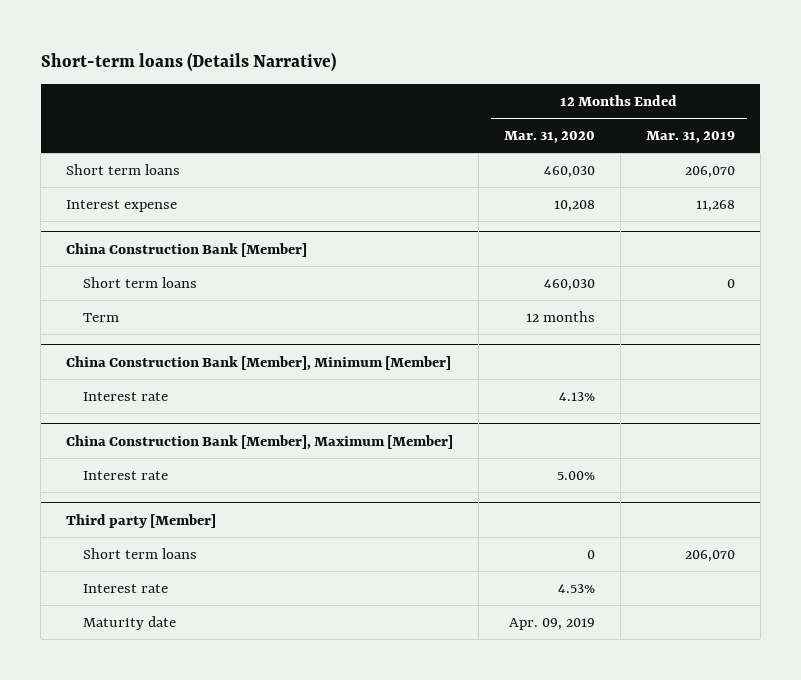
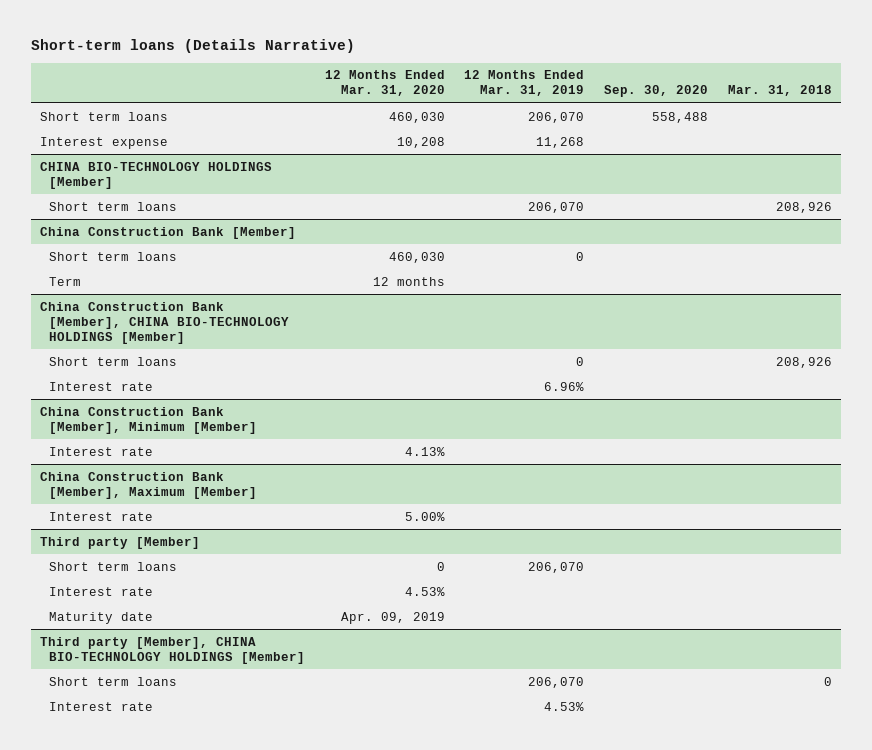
none -> [604,85,709,98] Sep. 30, 2020
none -> [727,85,832,97] Mar. 31, 2018
none -> [40,161,273,189] CHINA BIO-TECHNOLOGY HOLDINGS [Member]
none -> [49,201,178,211] Short term loans
none -> [40,301,290,345] China Construction Bank [Member], CHINA BIO-TECHNOLOGY HOLDINGS [Member]
none -> [49,356,178,366] Short term loans
none -> [49,381,154,391] Interest rate
none -> [40,636,306,664] Third party [Member], CHINA BIO-TECHNOLOGY HOLDINGS [Member]
none -> [49,676,178,686] Short term loans
none -> [49,701,154,711] Interest rate

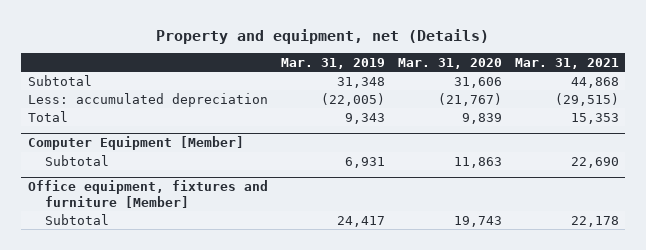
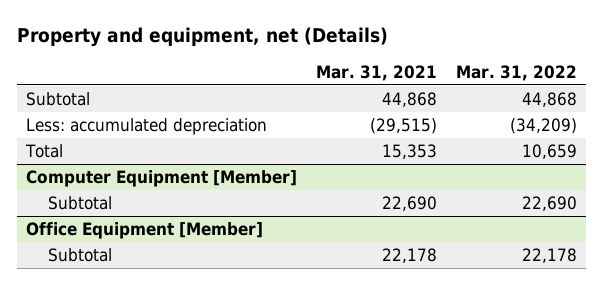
[280,57,385,69] Mar. 31, 2019 -> none
[397,57,502,69] Mar. 31, 2020 -> none
none -> [455,64,577,81] Mar. 31, 2022
[27,180,268,208] Office equipment, fixtures and furniture [Member] -> [26,221,264,239] Office Equipment [Member]

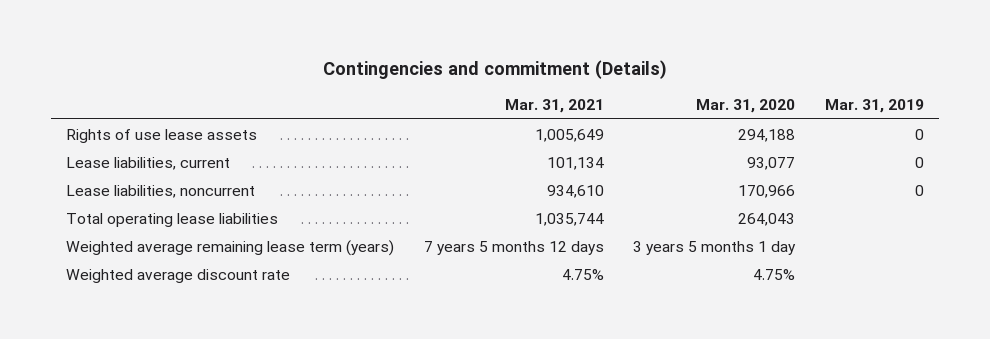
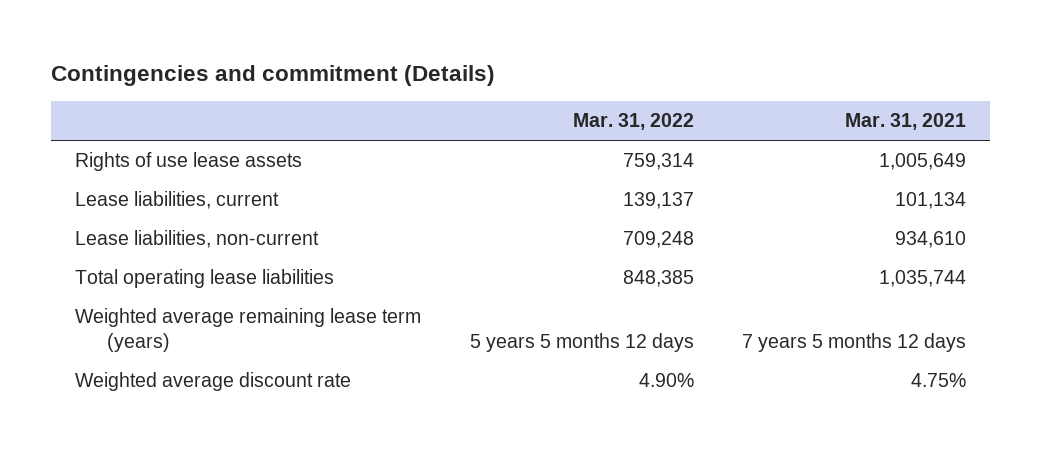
[696,99,796,114] Mar. 31, 2020 -> none
[824,99,924,114] Mar. 31, 2019 -> none
none -> [572,113,694,131] Mar. 31, 2022
[66,184,256,198] Lease liabilities, noncurrent -> [75,230,320,249] Lease liabilities, non-current

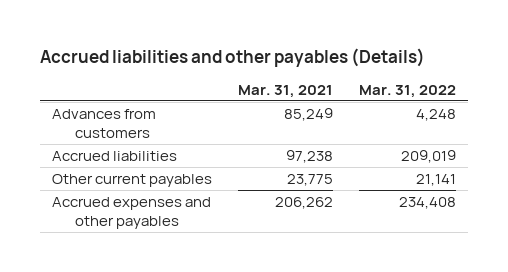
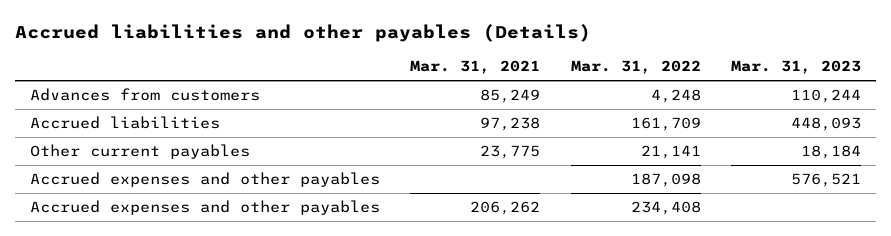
none -> [730,60,861,75] Mar. 31, 2023
[400,150,456,164] 209,019 -> [630,117,701,132] 161,709
none -> [30,172,381,188] Accrued expenses and other payables

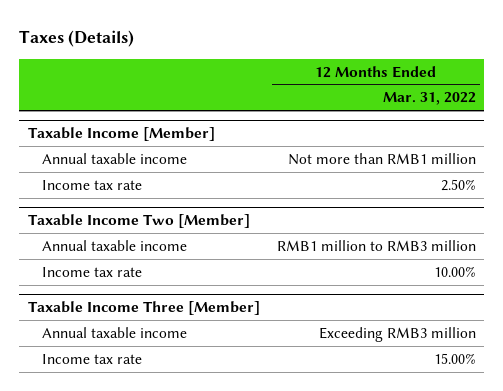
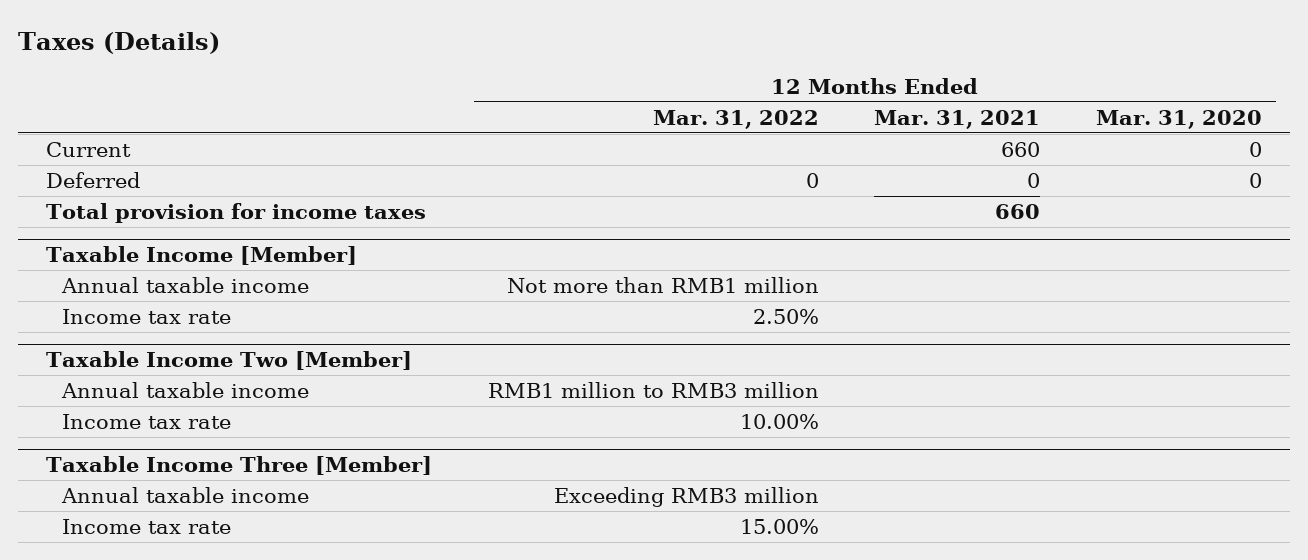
none -> [874,109,1041,129] Mar. 31, 2021
none -> [1096,109,1263,129] Mar. 31, 2020
none -> [46,142,132,158] Current
none -> [46,172,141,189] Deferred
none -> [46,203,427,224] Total provision for income taxes

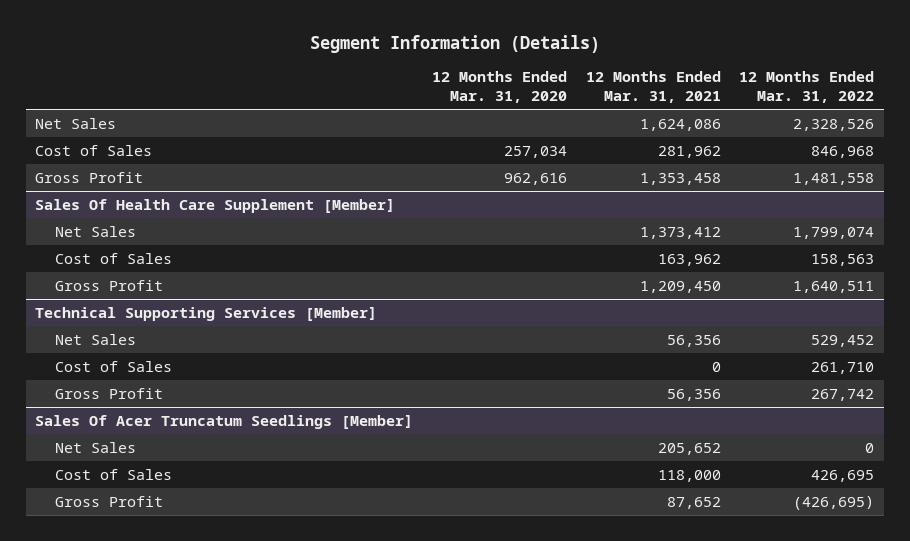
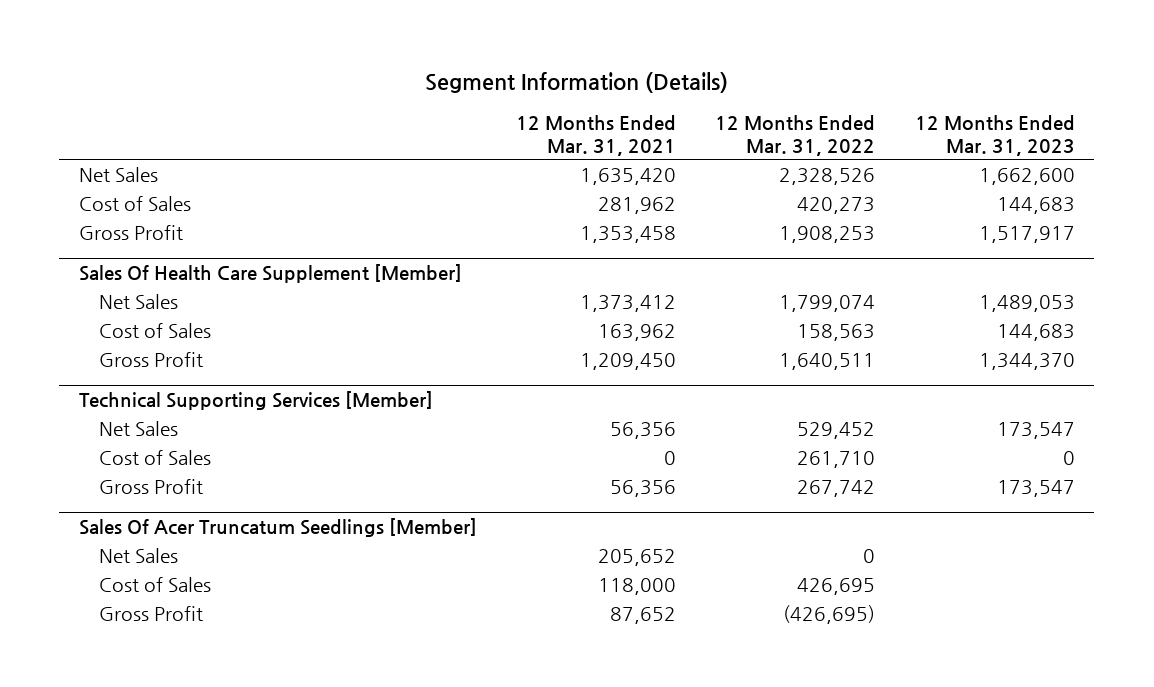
[432,71,568,104] 12 Months Ended Mar. 31, 2020 -> none
none -> [914,114,1075,156] 12 Months Ended Mar. 31, 2023
[639,118,721,131] 1,624,086 -> [580,167,677,185] 1,635,420
[811,145,875,158] 846,968 -> [797,196,876,214] 420,273
[793,172,875,185] 1,481,558 -> [779,225,876,243] 1,908,253

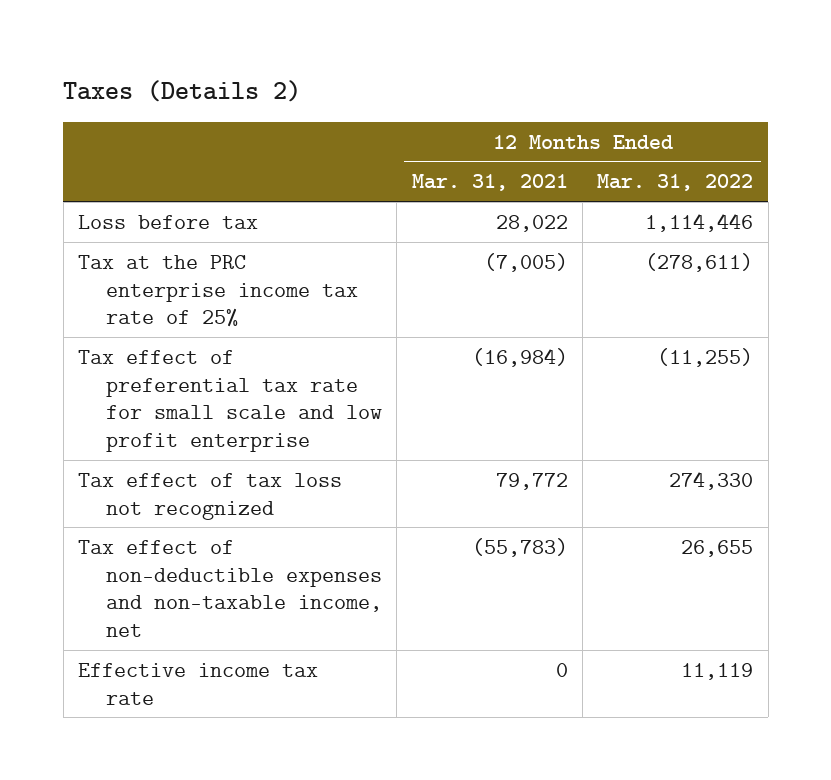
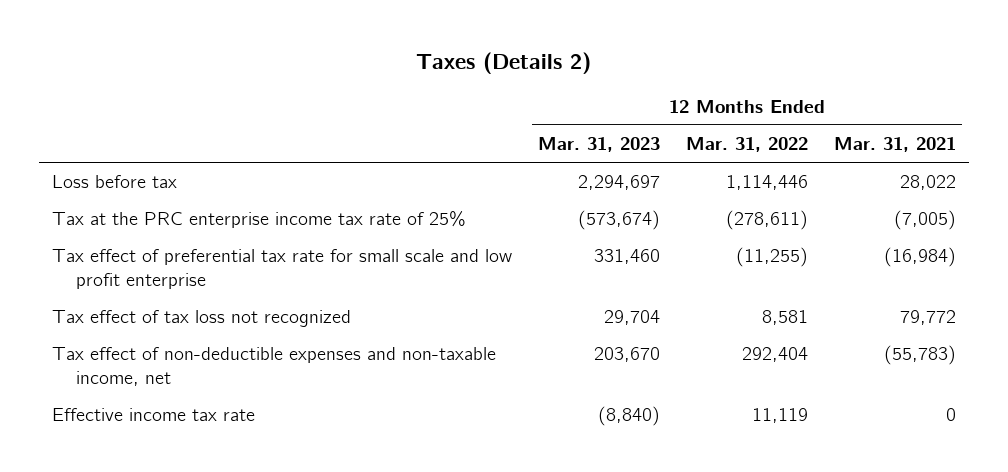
none -> [538,137,661,153] Mar. 31, 2023
[669,470,754,490] 274,330 -> [761,310,808,326] 8,581
[681,539,754,557] 26,655 -> [741,347,808,363] 292,404

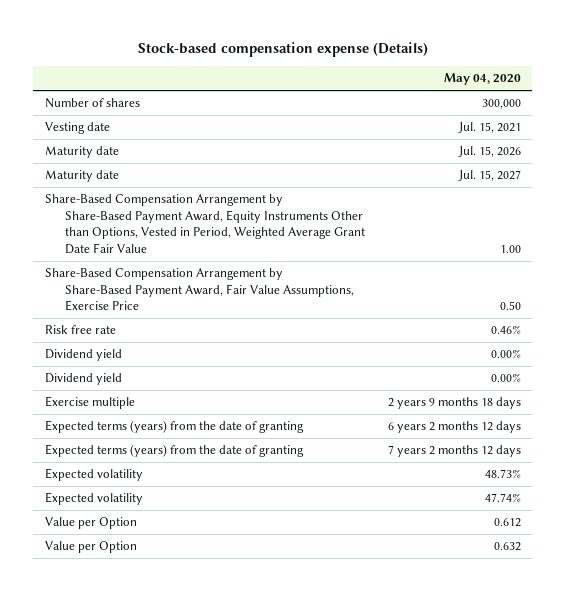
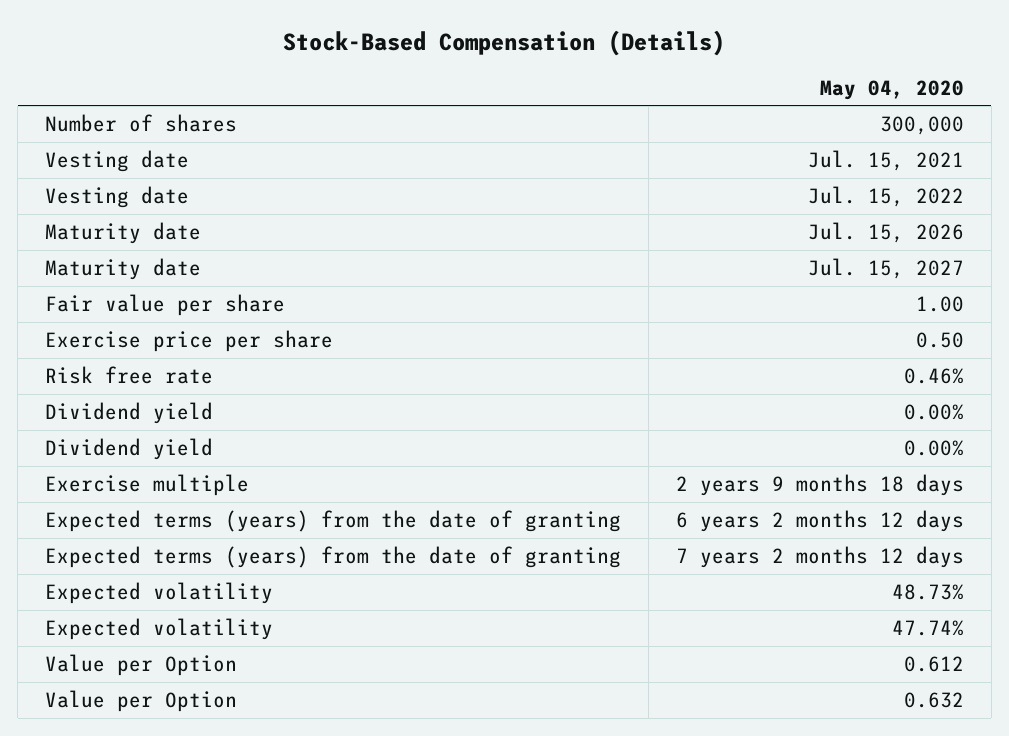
[137,42,428,58] Stock-based compensation expense (Details) -> [283,29,726,56] Stock-Based Compensation (Details)
none -> [45,185,190,208] Vesting date
[44,194,365,254] Share-Based Compensation Arrangement by Share-Based Payment Award, Equity Instruments Other than Options, Vested in Period, Weighted Average Grant Date Fair Value -> [45,293,286,316] Fair value per share
[44,268,354,312] Share-Based Compensation Arrangement by Share-Based Payment Award, Fair Value Assumptions, Exercise Price -> [45,329,334,352] Exercise price per share

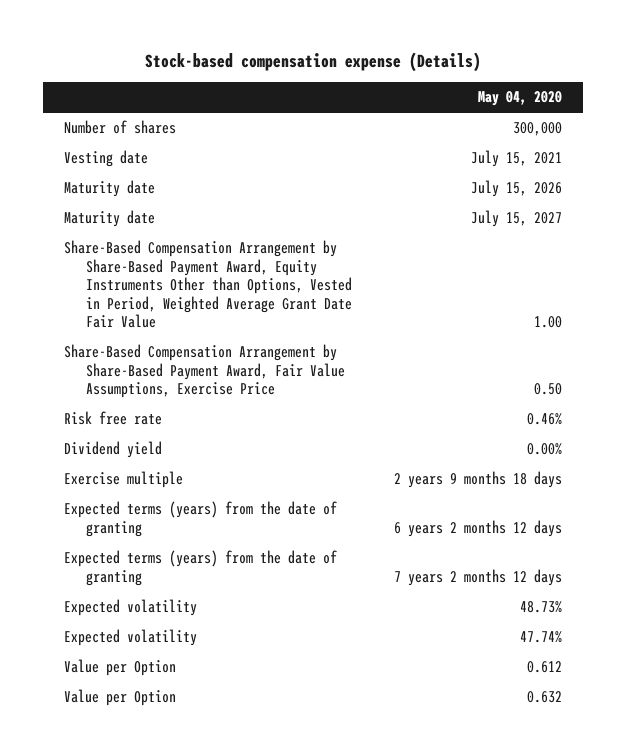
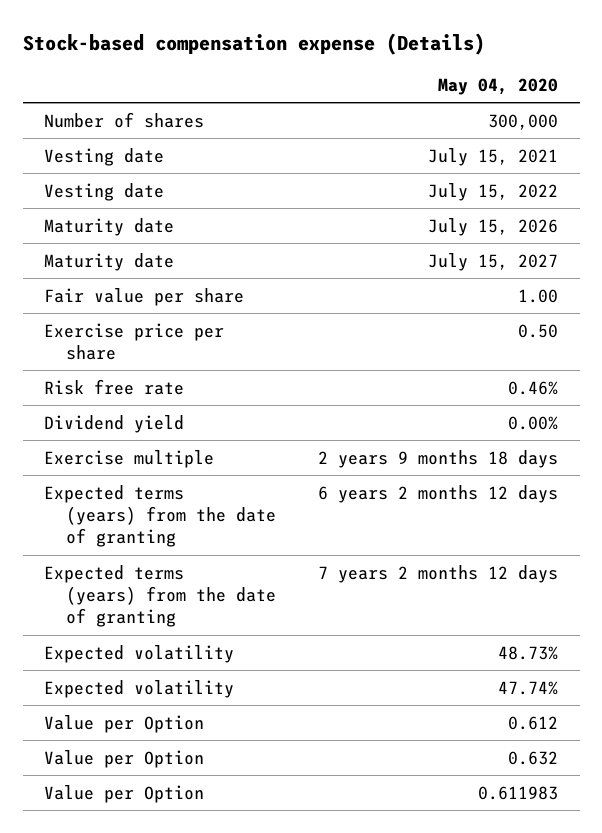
none -> [44,182,165,201] Vesting date
[64,240,353,329] Share-Based Compensation Arrangement by Share-Based Payment Award, Equity Instruments Other than Options, Vested in Period, Weighted Average Grant Date Fair Value -> [44,287,245,306] Fair value per share
[64,344,346,399] Share-Based Compensation Arrangement by Share-Based Payment Award, Fair Value Assumptions, Exercise Price -> [44,322,225,360] Exercise price per share
none -> [44,784,205,803] Value per Option

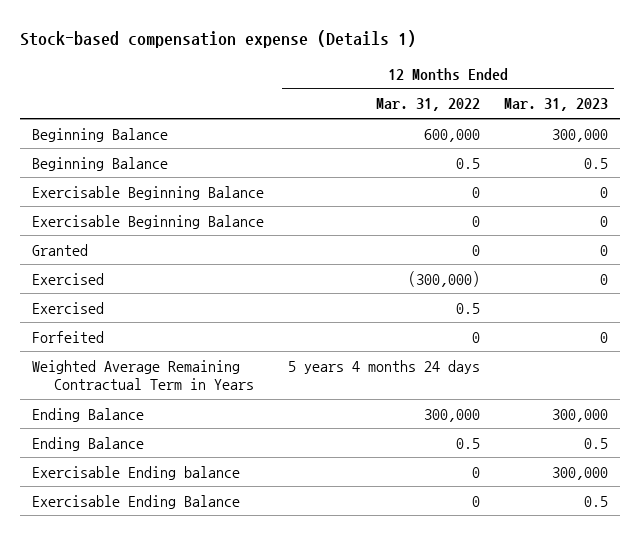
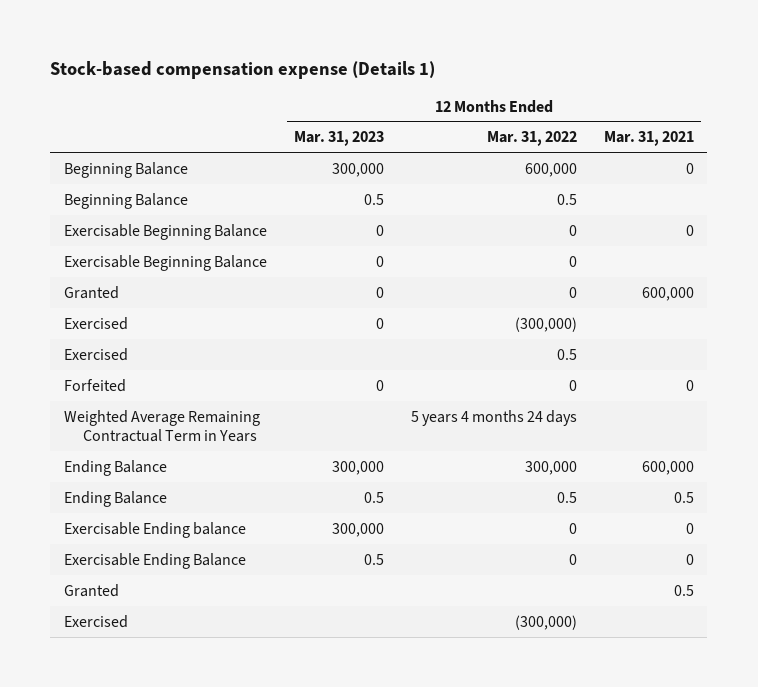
none -> [603,131,694,147] Mar. 31, 2021
none -> [63,583,119,597] Granted
none -> [63,614,128,628] Exercised

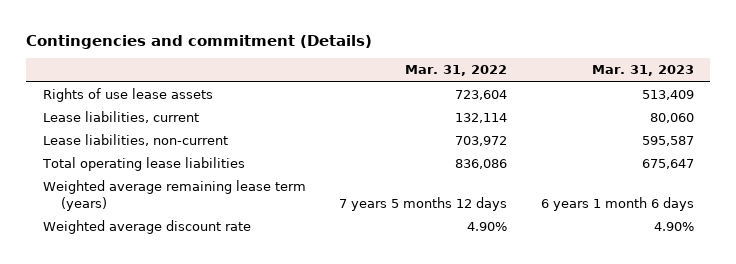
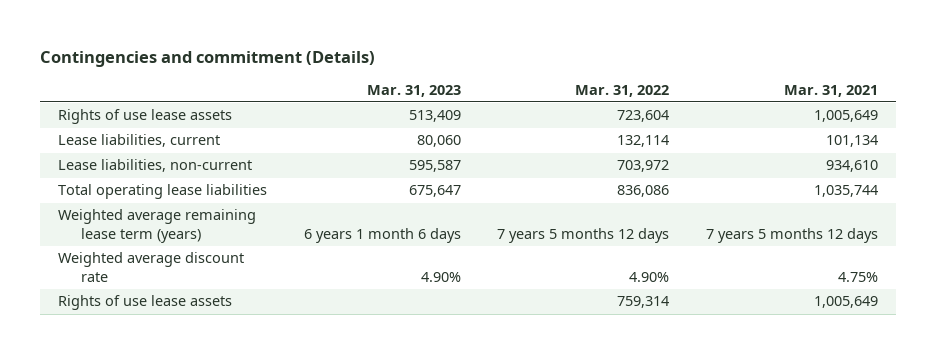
none -> [783,84,878,97] Mar. 31, 2021
none -> [58,295,233,311] Rights of use lease assets

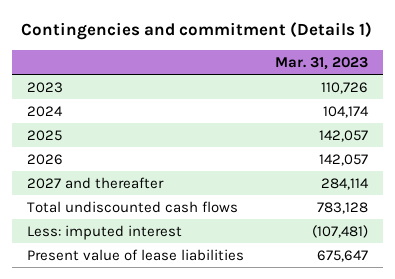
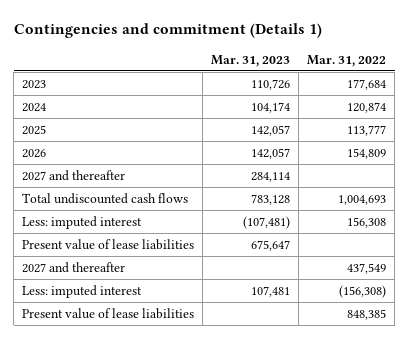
none -> [307,54,387,67] Mar. 31, 2022
none -> [22,261,126,273] 2027 and thereafter
none -> [22,284,143,298] Less: imputed interest
none -> [22,307,195,319] Present value of lease liabilities

